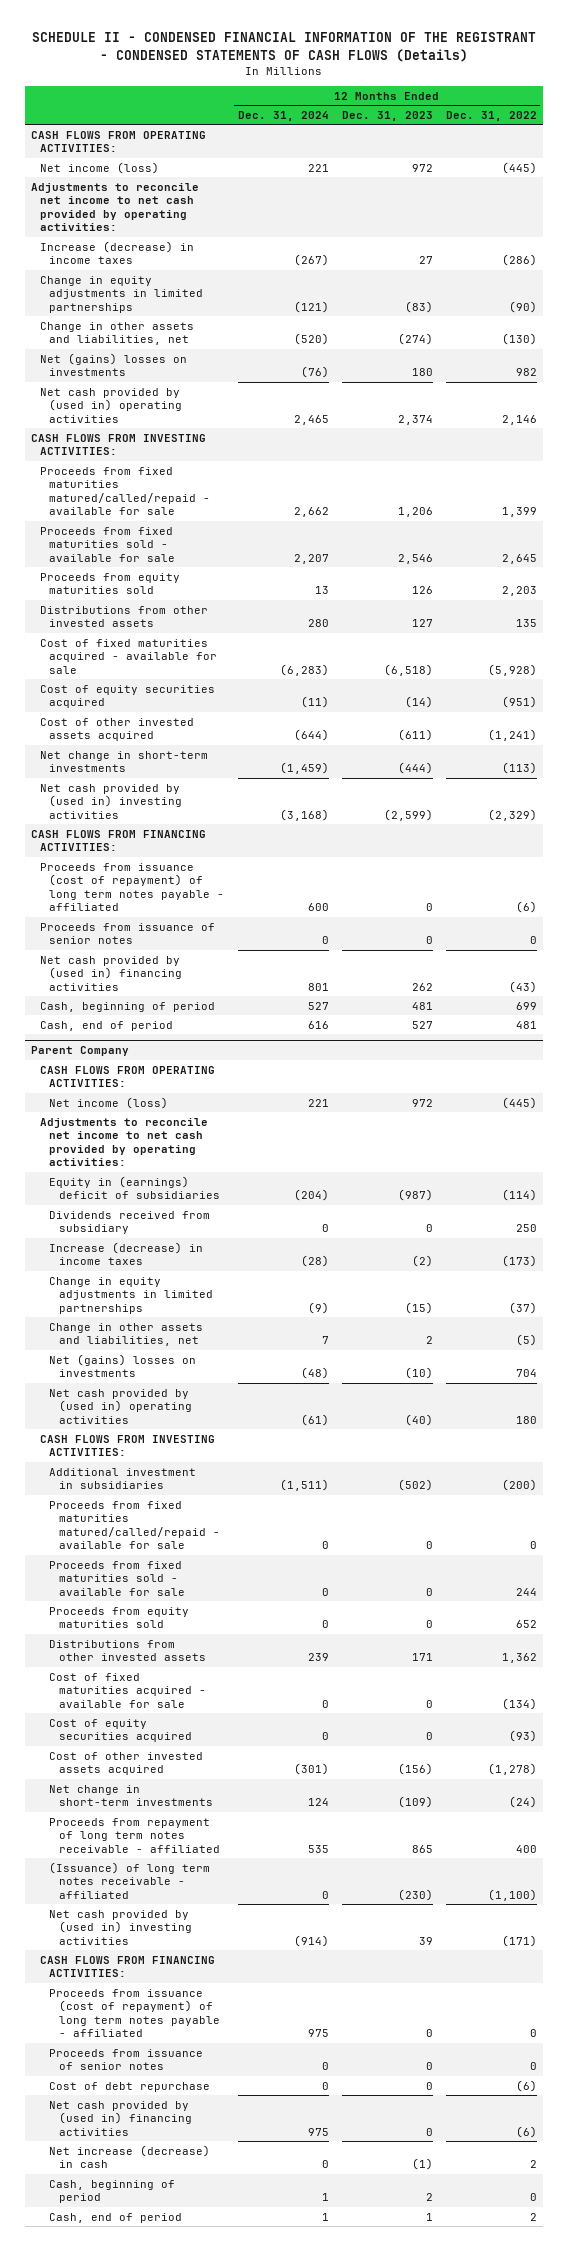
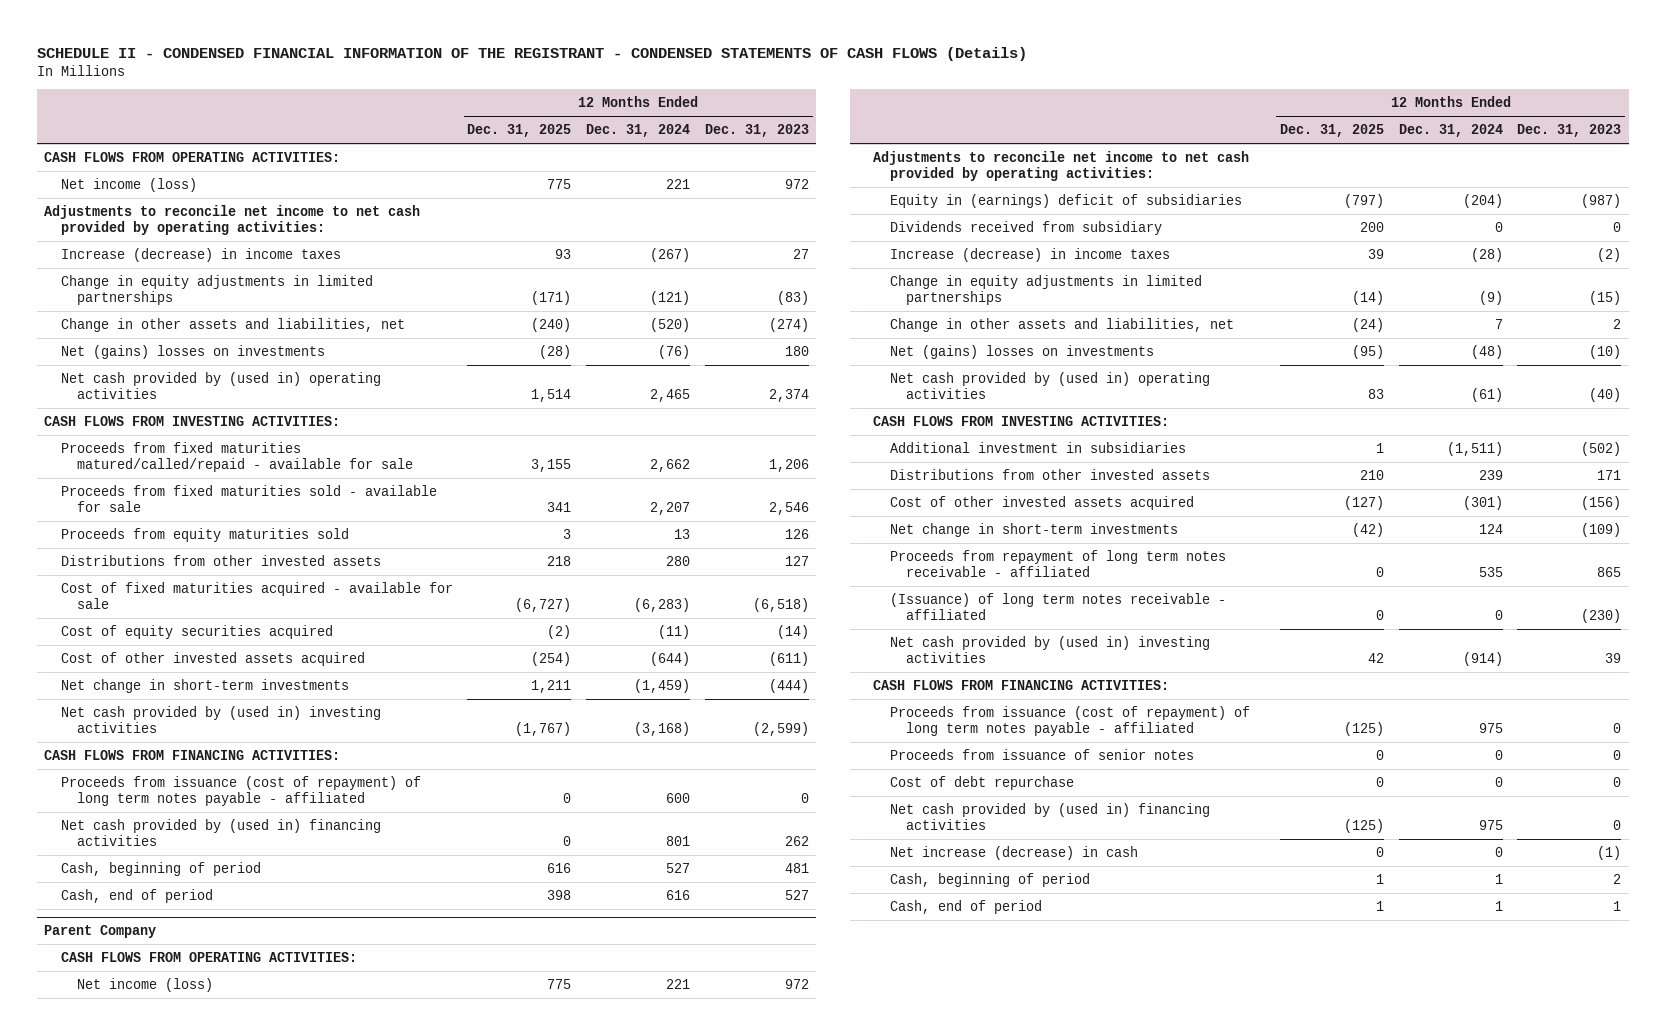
[445,110,537,121] Dec. 31, 2022 -> none
none -> [467,124,572,138] Dec. 31, 2025
[40,922,216,945] Proceeds from issuance of senior notes -> none
[49,1500,220,1550] Proceeds from fixed maturities matured/called/repaid - available for sale -> none
[49,1560,185,1596] Proceeds from fixed maturities sold - available for sale -> none
[49,1606,190,1629] Proceeds from equity maturities sold -> none
[49,1672,206,1708] Cost of fixed maturities acquired - available for sale -> none
[49,1718,192,1743] Cost of equity securities acquired -> none

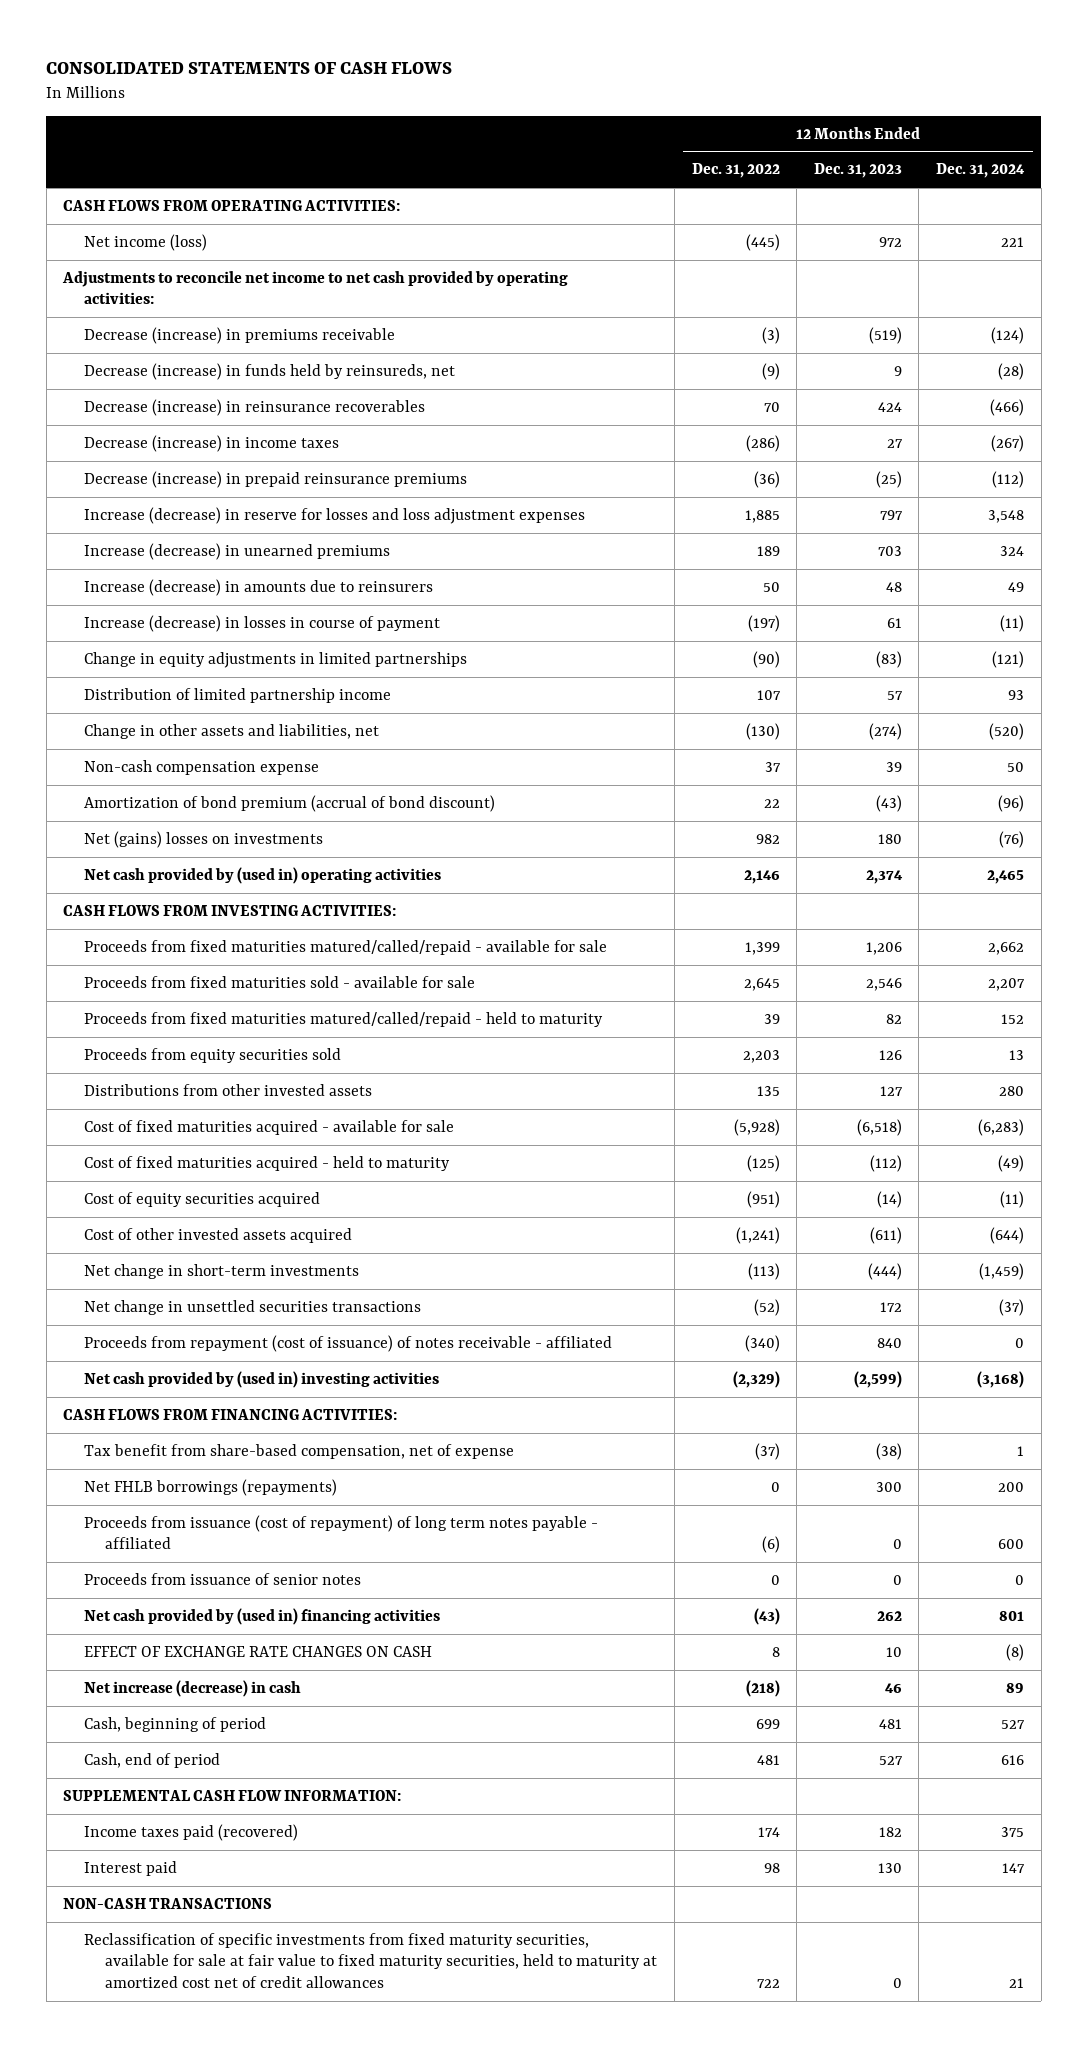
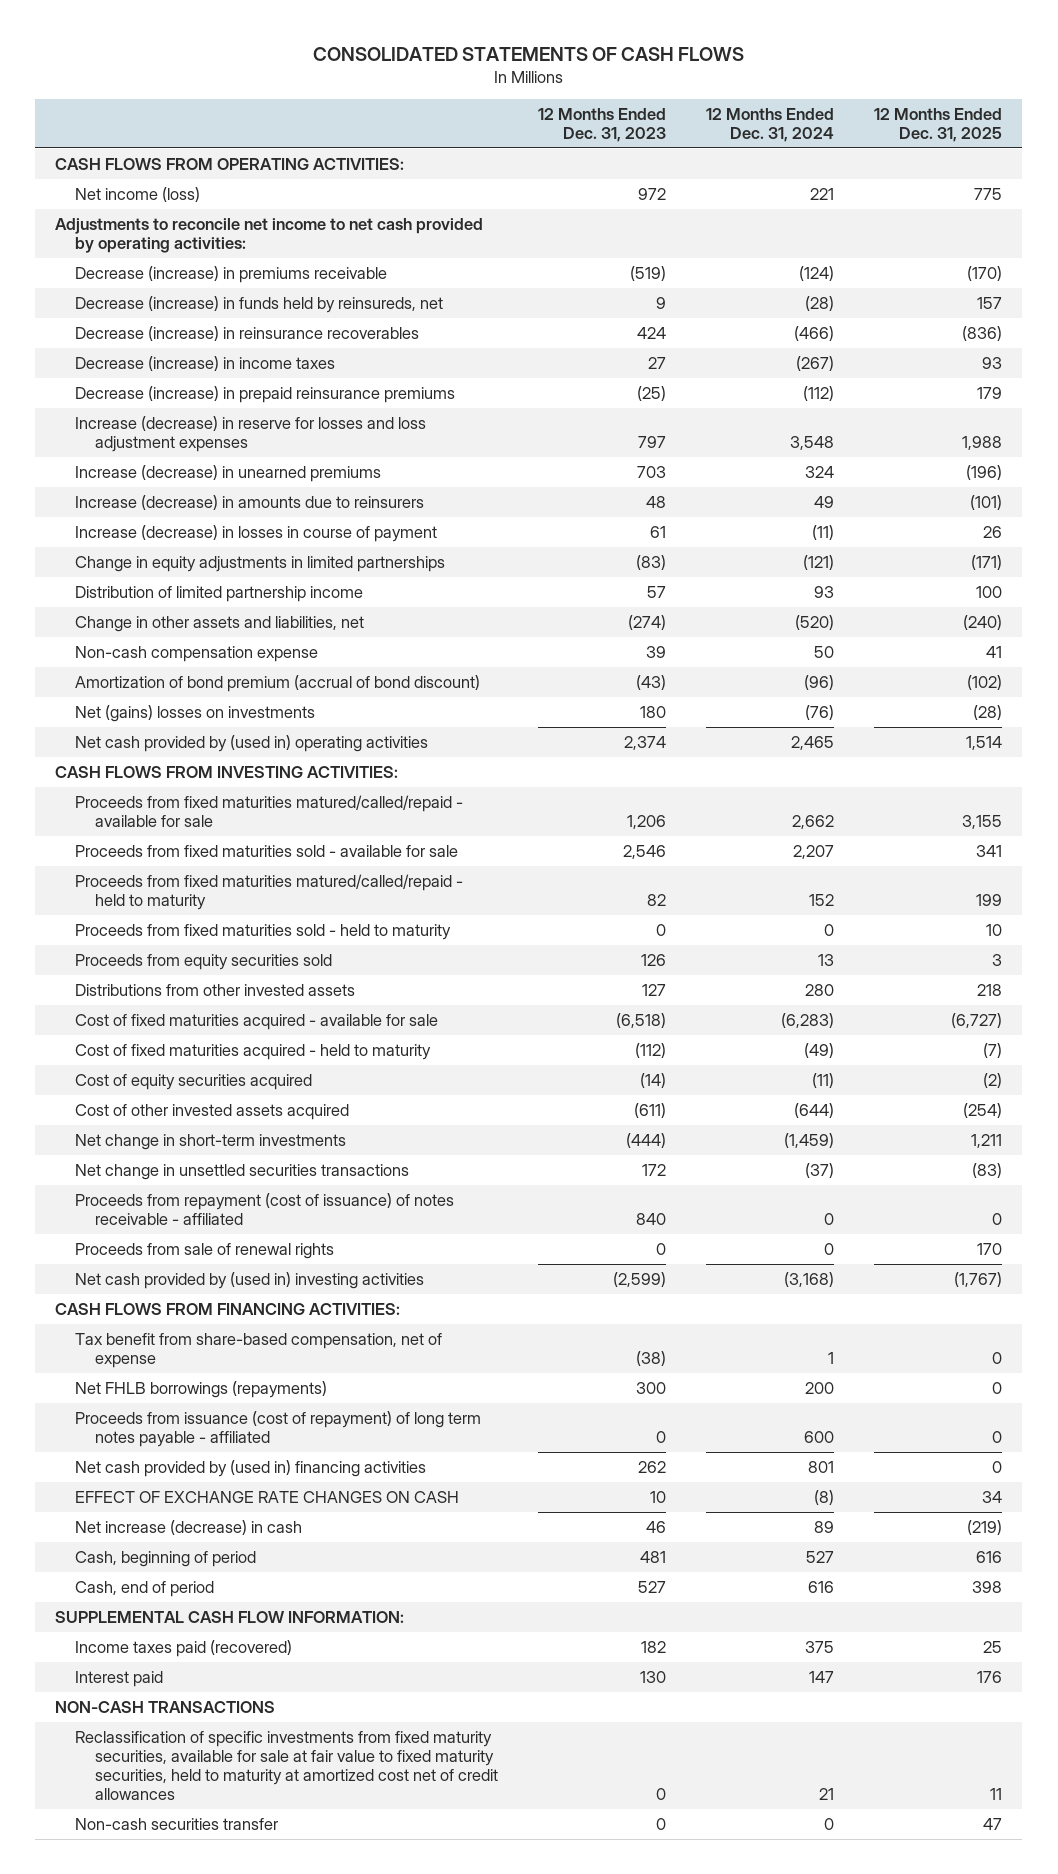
[691,163,780,179] Dec. 31, 2022 -> none
none -> [874,107,1003,142] 12 Months Ended Dec. 31, 2025
none -> [75,923,452,940] Proceeds from fixed maturities sold - held to maturity
none -> [75,1242,335,1259] Proceeds from sale of renewal rights
[84,1572,362,1585] Proceeds from issuance of senior notes -> none
none -> [75,1817,279,1830] Non-cash securities transfer

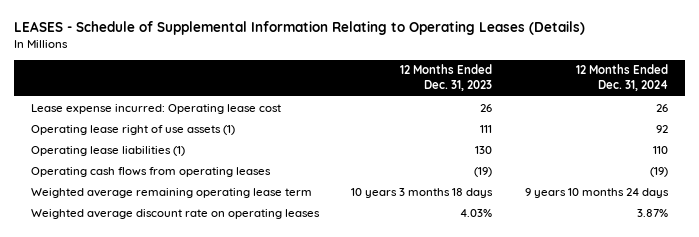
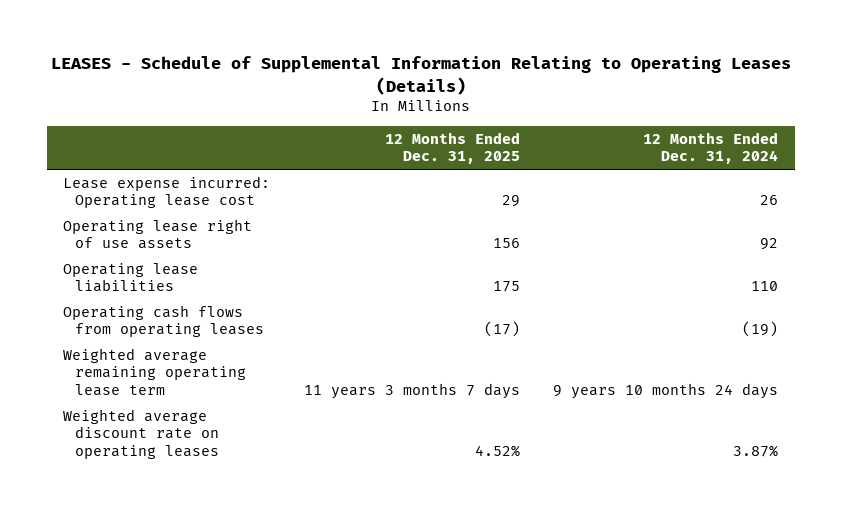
[400,64,493,92] 12 Months Ended Dec. 31, 2023 -> none
none -> [384,131,520,165] 12 Months Ended Dec. 31, 2025
[30,124,235,135] Operating lease right of use assets (1) -> [63,219,253,250] Operating lease right of use assets
[30,145,185,156] Operating lease liabilities (1) -> [63,263,199,293] Operating lease liabilities

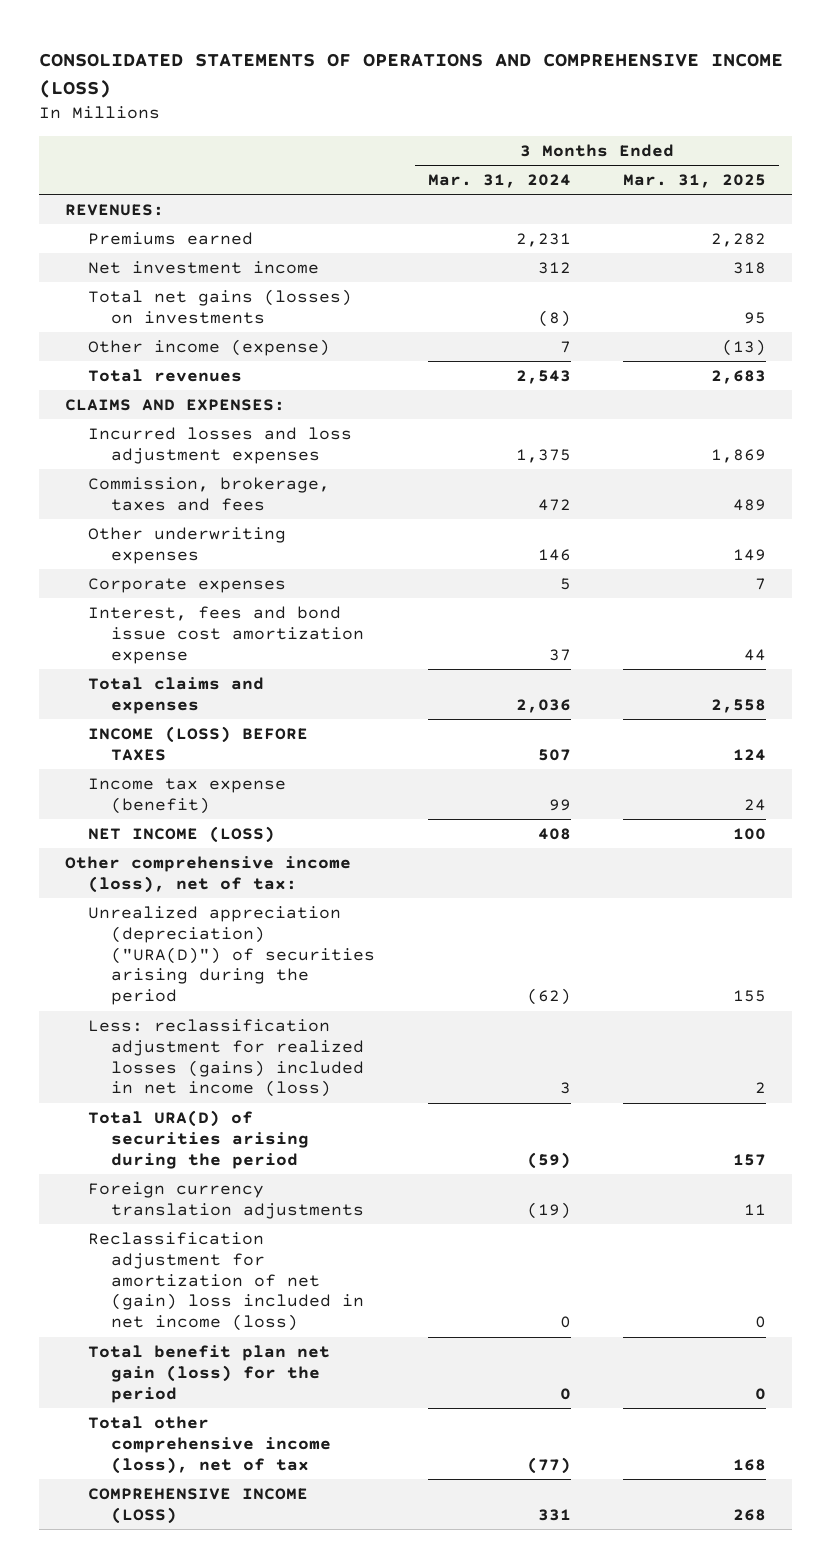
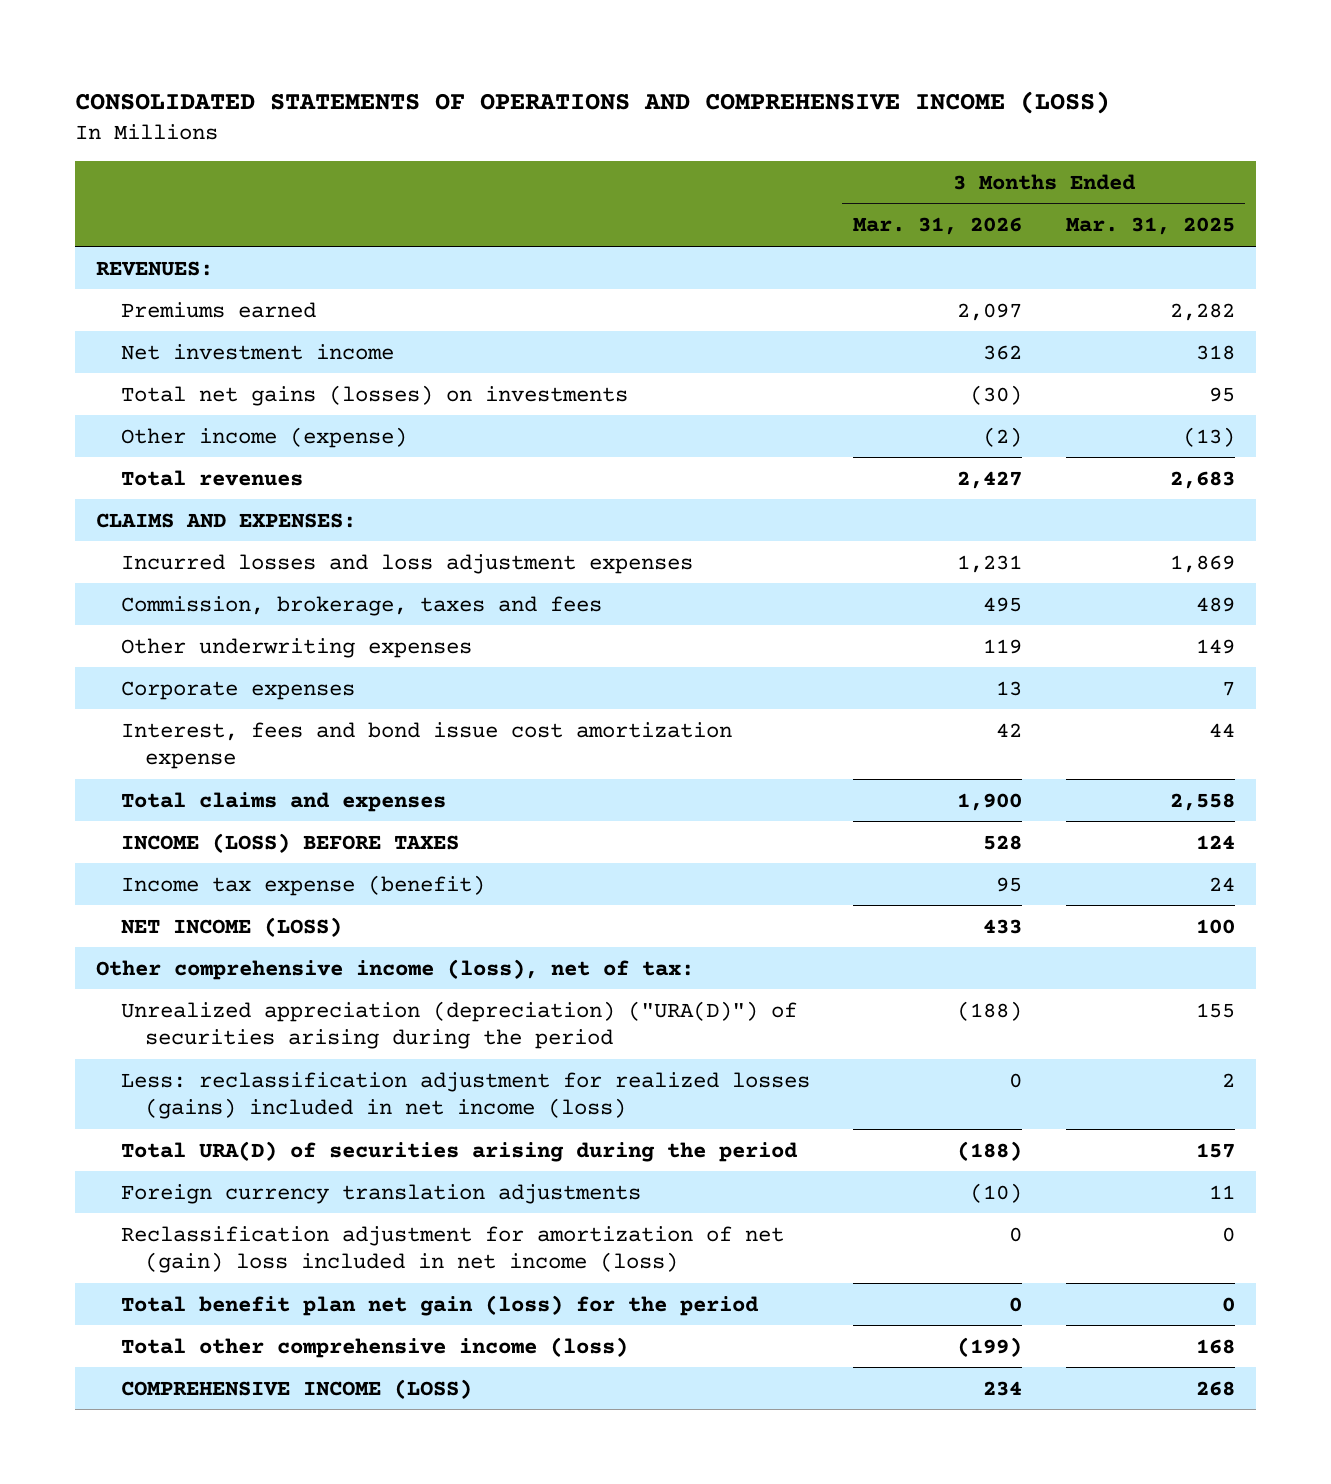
[427,173,571,188] Mar. 31, 2024 -> none
none -> [853,217,1023,236] Mar. 31, 2026
[88,1415,332,1474] Total other comprehensive income (loss), net of tax -> [120,1336,628,1358] Total other comprehensive income (loss)

